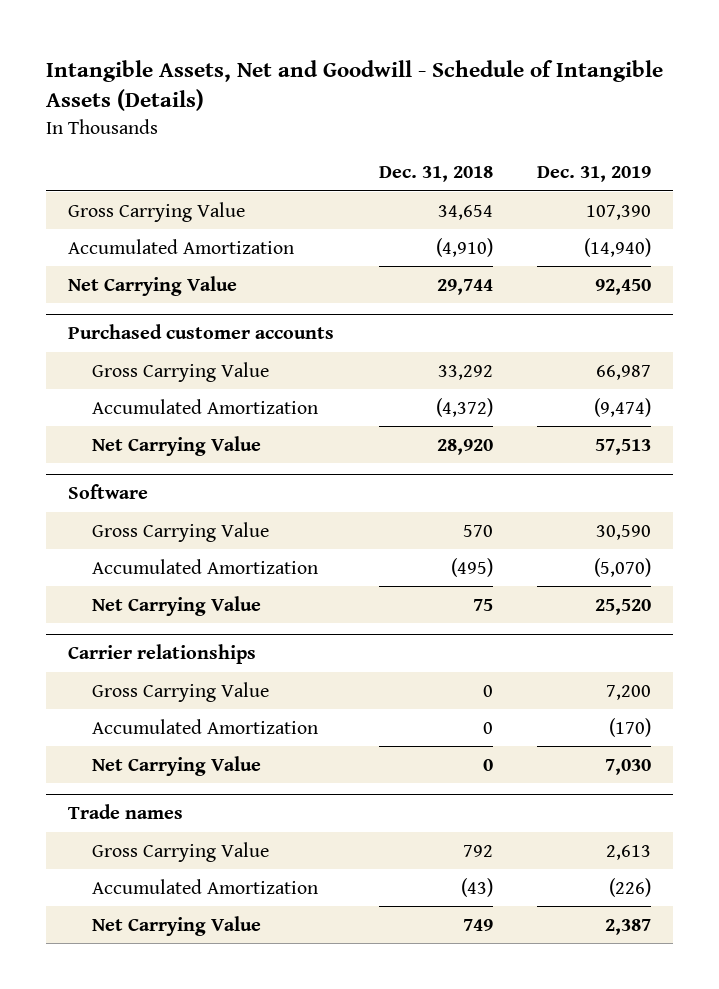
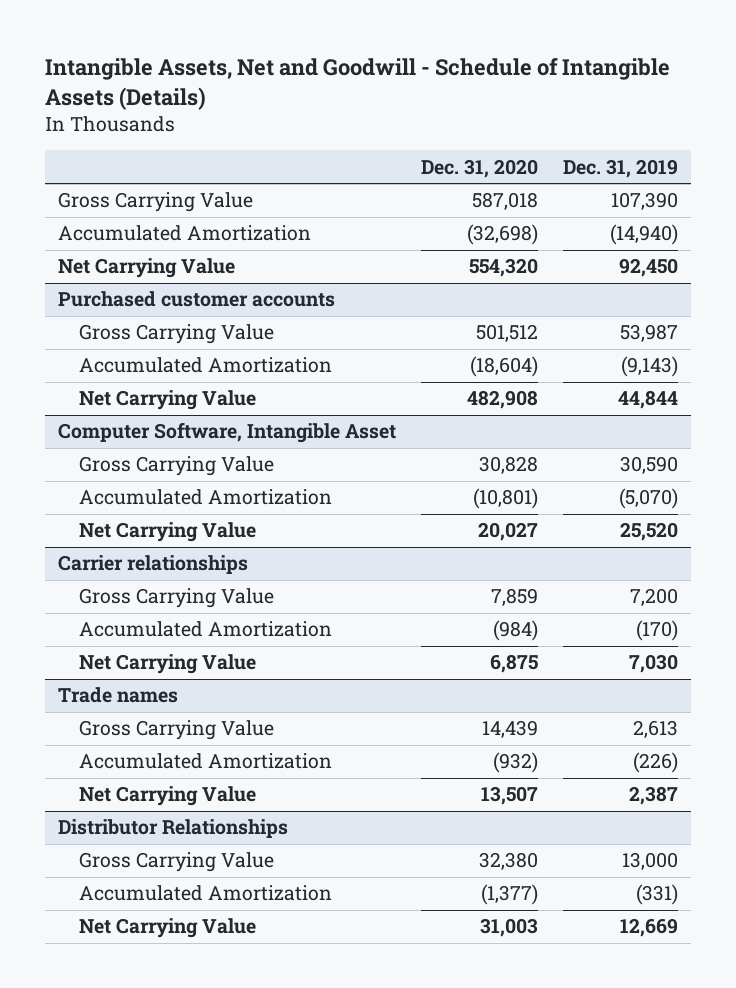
[378,166,493,183] Dec. 31, 2018 -> none
none -> [421,158,539,178] Dec. 31, 2020
[596,364,652,380] 66,987 -> [620,324,679,343] 53,987
[594,397,652,417] (9,474) -> [621,356,679,378] (9,143)
[595,438,652,455] 57,513 -> [618,390,679,410] 44,844
[68,484,149,500] Software -> [57,422,396,444] Computer Software, Intangible Asset
none -> [57,819,288,839] Distributor Relationships
none -> [78,852,274,873] Gross Carrying Value
none -> [78,885,332,902] Accumulated Amortization
none -> [78,918,256,939] Net Carrying Value

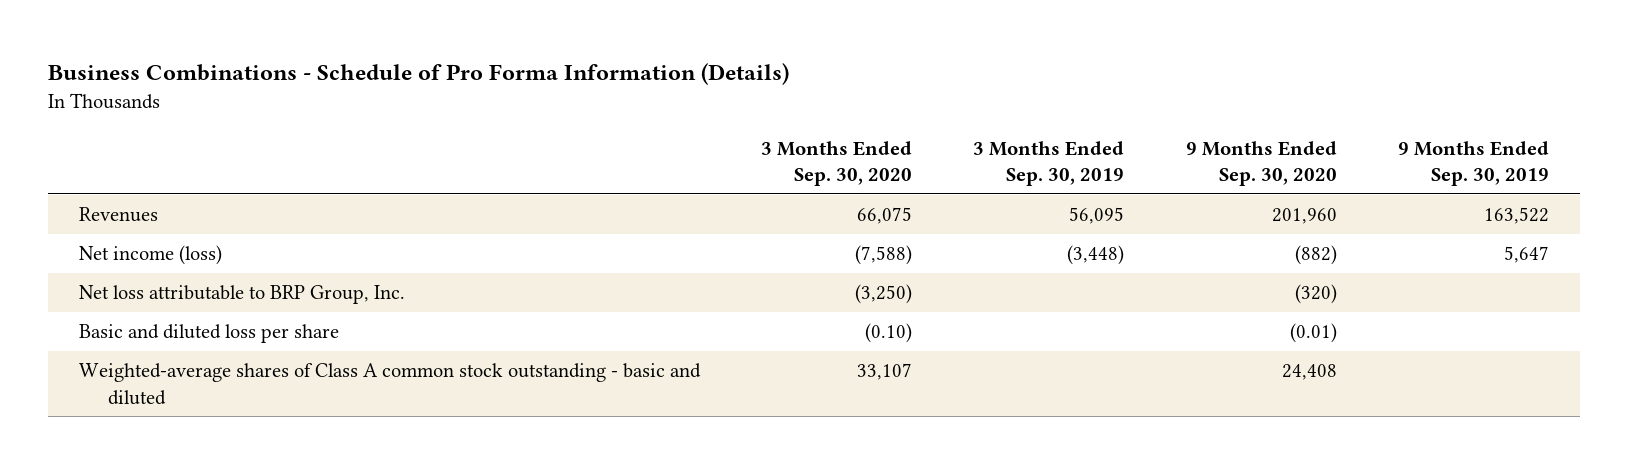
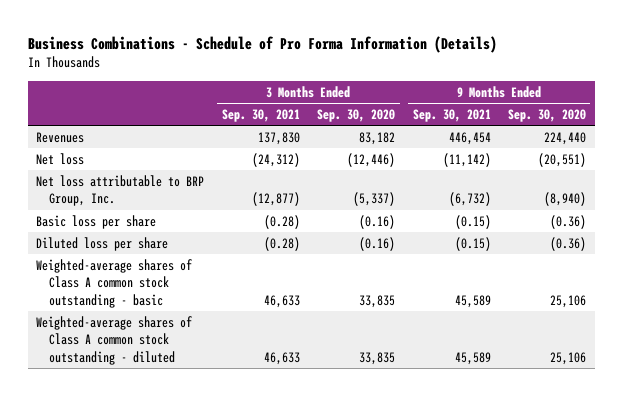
[973,140,1125,187] 3 Months Ended Sep. 30, 2019 -> none
[1398,140,1550,187] 9 Months Ended Sep. 30, 2019 -> none
none -> [221,108,300,122] Sep. 30, 2021
none -> [412,108,491,122] Sep. 30, 2021
[857,207,913,225] 66,075 -> [359,131,396,145] 83,182
[1271,208,1337,225] 201,960 -> [543,131,586,145] 224,440
[78,245,222,266] Net income (loss) -> [36,152,85,165] Net loss
[855,245,913,266] (7,588) -> [347,152,396,167] (12,446)
[1294,245,1337,266] (882) -> [537,152,586,167] (20,551)
[855,284,913,305] (3,250) -> [353,192,396,207] (5,337)
[1294,284,1337,305] (320) -> [543,192,586,207] (8,940)
[78,324,339,344] Basic and diluted loss per share -> [36,214,157,229] Basic loss per share
[865,323,913,344] (0.10) -> [359,214,396,229] (0.16)
[1289,323,1337,344] (0.01) -> [549,214,586,229] (0.36)
none -> [36,236,169,251] Diluted loss per share
[78,363,701,405] Weighted-average shares of Class A common stock outstanding - basic and diluted -> [36,258,193,308] Weighted-average shares of Class A common stock outstanding - basic
[857,363,913,381] 33,107 -> [359,294,396,308] 33,835
[1281,364,1337,381] 24,408 -> [549,294,586,308] 25,106
none -> [36,315,193,365] Weighted-average shares of Class A common stock outstanding - diluted

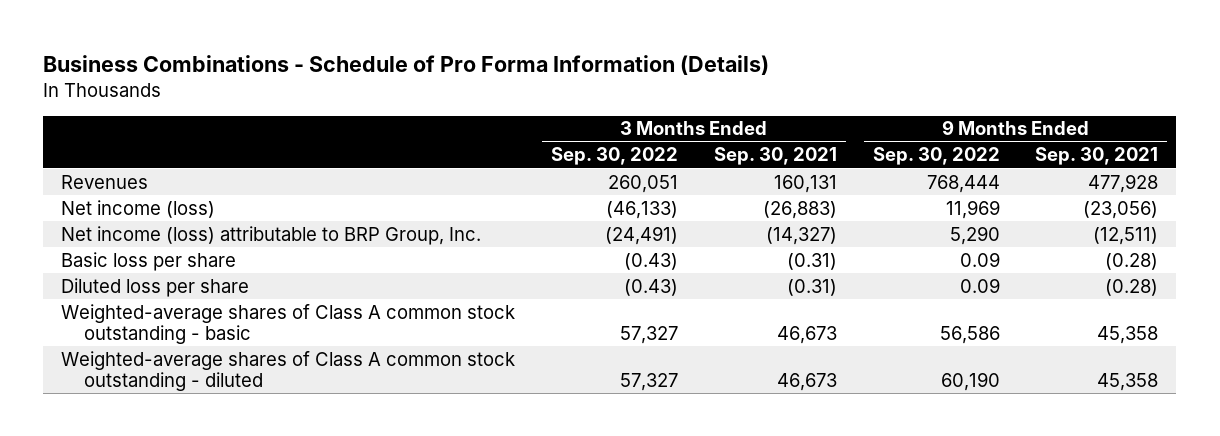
[317,108,396,122] Sep. 30, 2020 -> none
[507,108,586,122] Sep. 30, 2020 -> none
none -> [551,147,679,166] Sep. 30, 2022
none -> [872,147,1000,166] Sep. 30, 2022
[257,131,300,145] 137,830 -> [773,174,837,193] 160,131
[448,131,491,145] 446,454 -> [1088,173,1159,193] 477,928
[36,152,85,165] Net loss -> [61,199,216,218] Net income (loss)
[251,152,300,167] (24,312) -> [762,200,837,219] (26,883)
[442,152,491,167] (11,142) -> [1083,200,1159,219] (23,056)
[36,174,205,207] Net loss attributable to BRP Group, Inc. -> [61,225,482,245] Net income (loss) attributable to BRP Group, Inc.
[251,192,300,207] (12,877) -> [765,226,837,245] (14,327)
[448,192,491,207] (6,732) -> [1093,226,1159,245] (12,511)
[263,214,300,229] (0.28) -> [786,252,837,270] (0.31)
[454,214,491,229] (0.15) -> [1105,252,1159,270] (0.28)
[263,236,300,251] (0.28) -> [786,278,837,296] (0.31)
[454,236,491,251] (0.15) -> [1105,278,1159,296] (0.28)
[263,294,300,308] 46,633 -> [776,326,837,345] 46,673
[454,294,491,308] 45,589 -> [1097,326,1159,345] 45,358
[263,351,300,365] 46,633 -> [776,373,837,392] 46,673
[454,351,491,365] 45,589 -> [1097,373,1159,392] 45,358

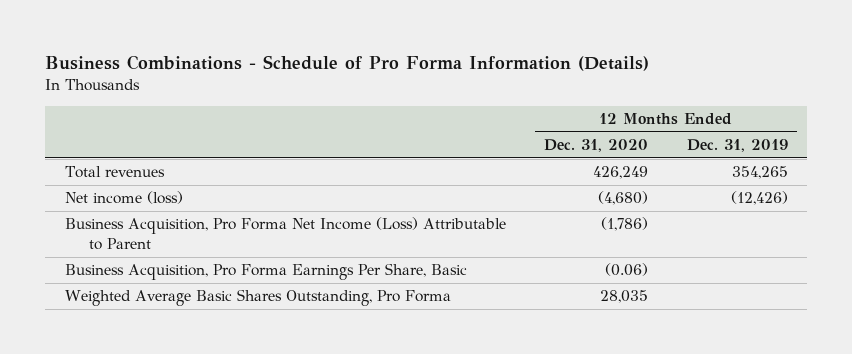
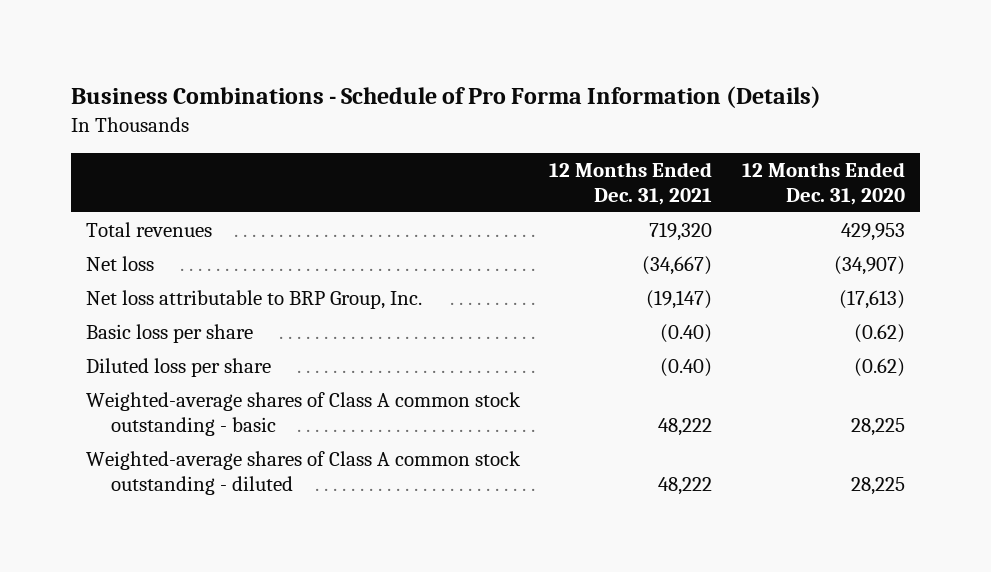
[686,139,788,153] Dec. 31, 2019 -> none
none -> [549,162,713,205] 12 Months Ended Dec. 31, 2021
[593,166,649,180] 426,249 -> [840,223,905,242] 429,953
[64,191,183,205] Net income (loss) -> [85,256,154,272] Net loss
[598,191,649,206] (4,680) -> [833,256,905,276] (34,907)
[64,217,506,251] Business Acquisition, Pro Forma Net Income (Loss) Attributable to Parent -> [85,290,422,310] Net loss attributable to BRP Group, Inc.
[601,217,649,232] (1,786) -> [838,290,905,310] (17,613)
[64,263,467,281] Business Acquisition, Pro Forma Earnings Per Share, Basic -> [85,324,253,344] Basic loss per share
[605,263,649,277] (0.06) -> [853,324,905,344] (0.62)
none -> [85,358,271,378] Diluted loss per share
[64,289,451,307] Weighted Average Basic Shares Outstanding, Pro Forma -> [85,392,521,436] Weighted-average shares of Class A common stock outstanding - basic
[600,290,649,304] 28,035 -> [850,417,905,436] 28,225
none -> [85,451,521,495] Weighted-average shares of Class A common stock outstanding - diluted

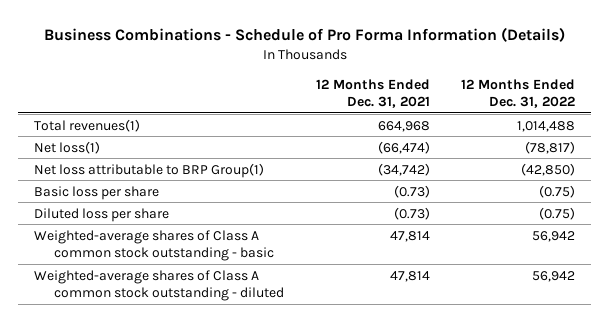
[741,162,905,205] 12 Months Ended Dec. 31, 2020 -> none
none -> [461,78,576,109] 12 Months Ended Dec. 31, 2022
[85,222,212,238] Total revenues -> [34,118,141,132] Total revenues(1)
[649,222,713,242] 719,320 -> [377,120,430,132] 664,968
[85,256,154,272] Net loss -> [34,140,101,154] Net loss(1)
[642,256,713,276] (34,667) -> [377,140,430,154] (66,474)
[85,290,422,310] Net loss attributable to BRP Group, Inc. -> [34,162,265,178] Net loss attributable to BRP Group(1)
[646,290,713,310] (19,147) -> [377,162,430,176] (34,742)
[660,324,713,344] (0.40) -> [393,184,430,198] (0.73)
[660,358,713,378] (0.40) -> [393,206,430,220] (0.73)
[658,417,713,436] 48,222 -> [389,230,430,242] 47,814
[658,476,713,495] 48,222 -> [389,270,430,282] 47,814

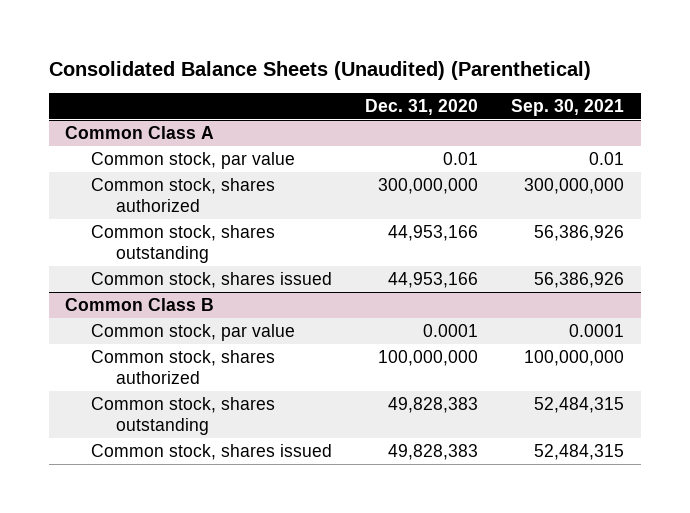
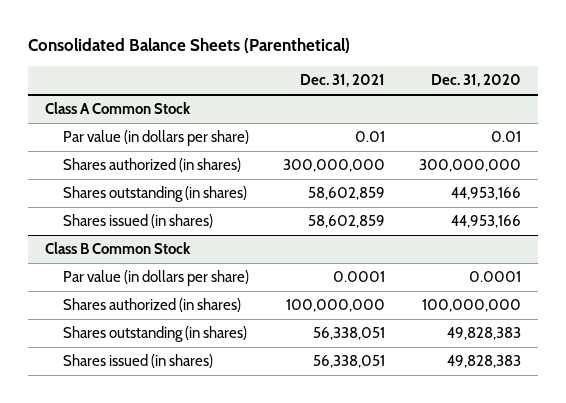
[48,60,591,80] Consolidated Balance Sheets (Unaudited) (Parenthetical) -> [28,38,351,54] Consolidated Balance Sheets (Parenthetical)
[511,99,625,117] Sep. 30, 2021 -> none
none -> [299,74,385,88] Dec. 31, 2021
[65,125,215,139] Common Class A -> [45,102,192,115] Class A Common Stock
[90,151,295,169] Common stock, par value -> [62,130,249,147] Par value (in dollars per share)
[90,177,275,213] Common stock, shares authorized -> [62,158,241,173] Shares authorized (in shares)
[90,224,275,264] Common stock, shares outstanding -> [62,186,247,203] Shares outstanding (in shares)
[90,271,332,288] Common stock, shares issued -> [62,214,213,229] Shares issued (in shares)
[65,297,215,311] Common Class B -> [45,242,192,255] Class B Common Stock
[90,323,295,341] Common stock, par value -> [62,270,249,287] Par value (in dollars per share)
[90,349,275,385] Common stock, shares authorized -> [62,298,241,313] Shares authorized (in shares)
[90,396,275,436] Common stock, shares outstanding -> [62,326,247,343] Shares outstanding (in shares)
[90,443,332,460] Common stock, shares issued -> [62,354,213,369] Shares issued (in shares)

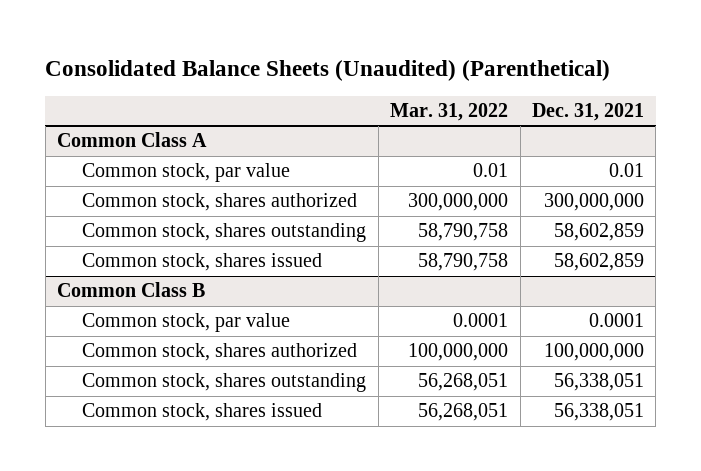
[28,38,351,54] Consolidated Balance Sheets (Parenthetical) -> [45,59,611,81] Consolidated Balance Sheets (Unaudited) (Parenthetical)
[430,74,521,88] Dec. 31, 2020 -> none
none -> [390,102,509,121] Mar. 31, 2022
[45,102,192,115] Class A Common Stock -> [57,132,208,148] Common Class A
[62,130,249,147] Par value (in dollars per share) -> [82,163,291,183] Common stock, par value
[62,158,241,173] Shares authorized (in shares) -> [82,193,358,212] Common stock, shares authorized
[62,186,247,203] Shares outstanding (in shares) -> [82,223,367,243] Common stock, shares outstanding
[62,214,213,229] Shares issued (in shares) -> [82,253,323,272] Common stock, shares issued
[45,242,192,255] Class B Common Stock -> [57,282,206,298] Common Class B
[62,270,249,287] Par value (in dollars per share) -> [82,313,291,333] Common stock, par value
[62,298,241,313] Shares authorized (in shares) -> [82,343,358,362] Common stock, shares authorized
[62,326,247,343] Shares outstanding (in shares) -> [82,373,367,393] Common stock, shares outstanding
[62,354,213,369] Shares issued (in shares) -> [82,403,323,422] Common stock, shares issued

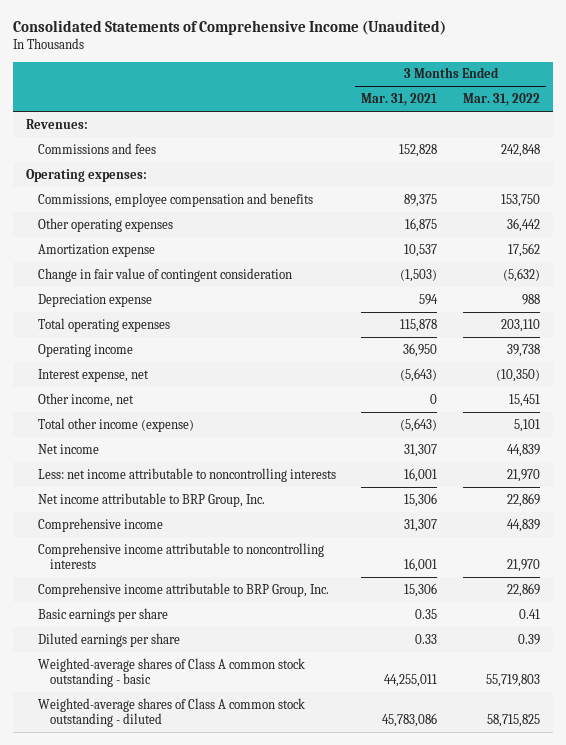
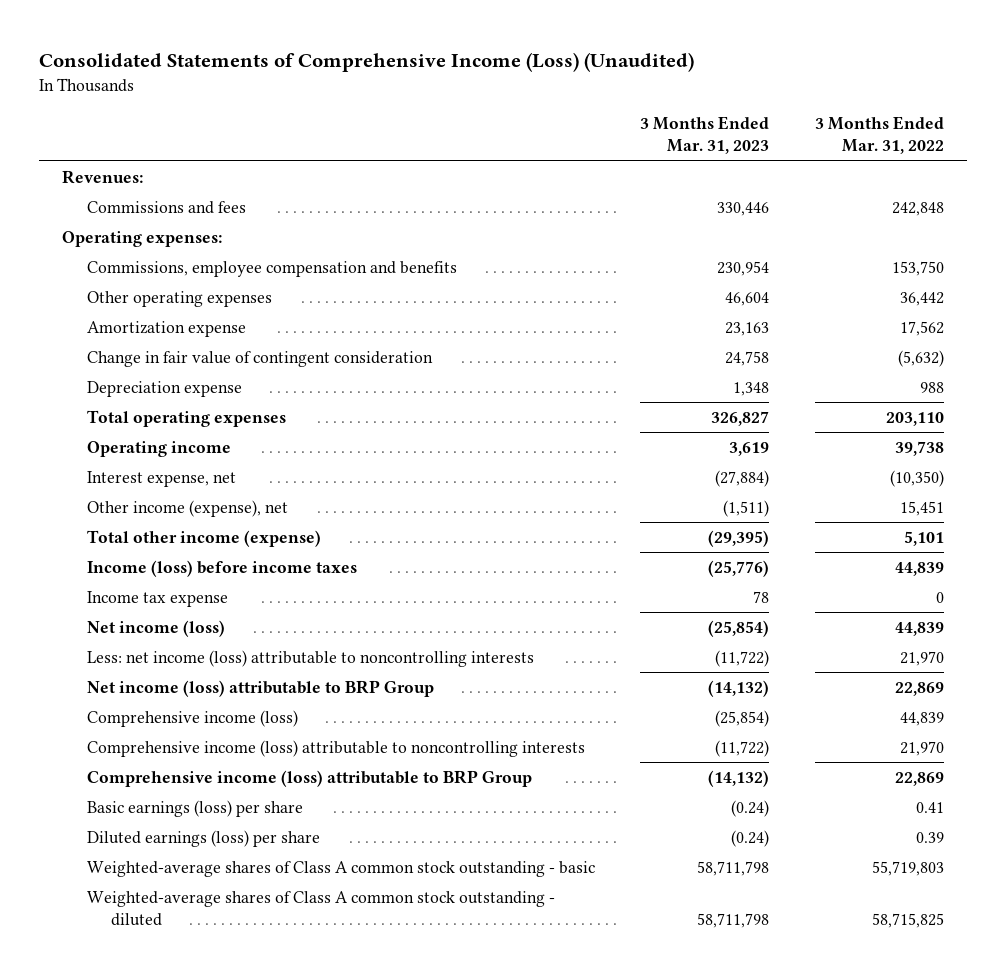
[13,20,447,36] Consolidated Statements of Comprehensive Income (Unaudited) -> [39,51,695,72] Consolidated Statements of Comprehensive Income (Loss) (Unaudited)
[361,92,438,106] Mar. 31, 2021 -> none
none -> [640,116,770,155] 3 Months Ended Mar. 31, 2023
[38,392,135,407] Other income, net -> [86,499,288,517] Other income (expense), net
none -> [86,559,357,577] Income (loss) before income taxes
none -> [86,590,228,607] Income tax expense
[38,443,100,454] Net income -> [86,619,225,637] Net income (loss)
[38,467,337,482] Less: net income attributable to noncontrolling interests -> [86,649,534,667] Less: net income (loss) attributable to noncontrolling interests
[38,492,266,507] Net income attributable to BRP Group, Inc. -> [86,679,434,697] Net income (loss) attributable to BRP Group
[38,517,164,532] Comprehensive income -> [86,709,298,727] Comprehensive income (loss)
[38,542,325,570] Comprehensive income attributable to noncontrolling interests -> [86,739,585,757] Comprehensive income (loss) attributable to noncontrolling interests
[38,582,330,597] Comprehensive income attributable to BRP Group, Inc. -> [86,769,532,787] Comprehensive income (loss) attributable to BRP Group
[38,607,169,622] Basic earnings per share -> [86,799,303,817] Basic earnings (loss) per share
[38,632,181,647] Diluted earnings per share -> [86,829,320,847] Diluted earnings (loss) per share

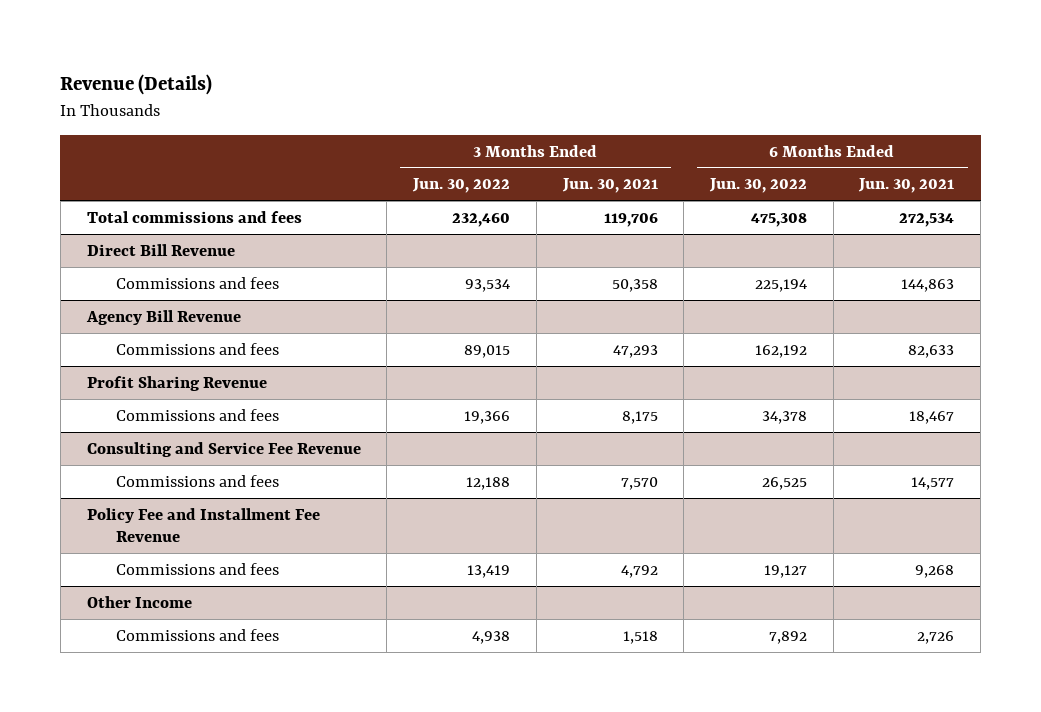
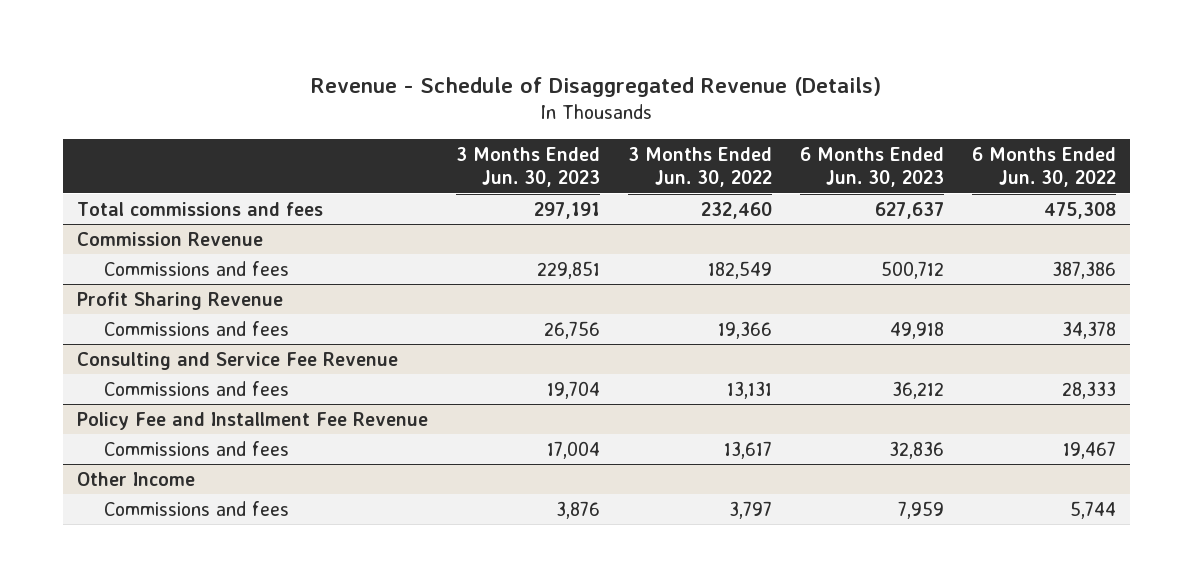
[60,74,213,96] Revenue (Details) -> [311,77,882,98] Revenue - Schedule of Disaggregated Revenue (Details)
[561,178,658,194] Jun. 30, 2021 -> none
[858,178,955,194] Jun. 30, 2021 -> none
none -> [455,146,600,188] 3 Months Ended Jun. 30, 2023
none -> [799,146,944,188] 6 Months Ended Jun. 30, 2023
[86,243,235,256] Direct Bill Revenue -> none
[85,309,241,325] Agency Bill Revenue -> none
[115,342,279,355] Commissions and fees -> none
none -> [76,231,263,246] Commission Revenue
[465,278,511,292] 93,534 -> [707,260,772,279] 182,549
[755,278,808,292] 225,194 -> [1051,260,1116,279] 387,386
[466,476,511,490] 12,188 -> [726,380,772,399] 13,131
[762,476,808,490] 26,525 -> [1061,380,1116,399] 28,333
[467,564,511,578] 13,419 -> [723,440,772,459] 13,617
[764,564,808,578] 19,127 -> [1062,440,1116,459] 19,467
[472,630,511,644] 4,938 -> [728,500,772,519] 3,797
[769,630,808,644] 7,892 -> [1069,500,1116,519] 5,744

